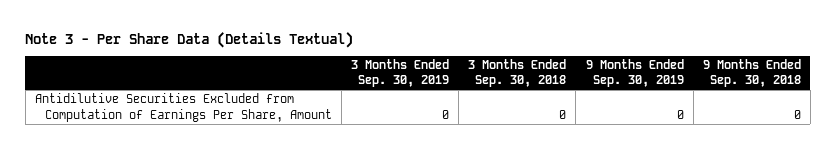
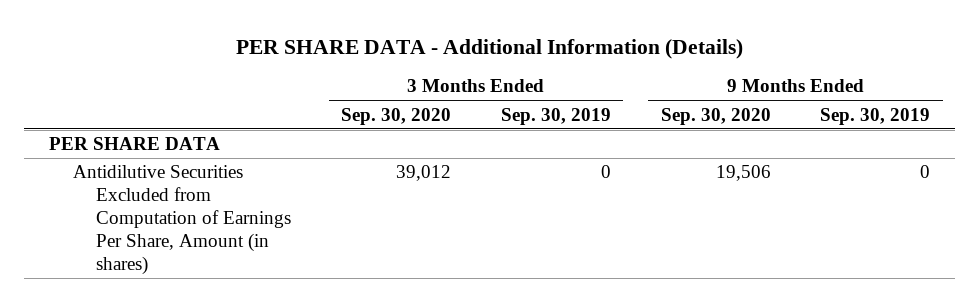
[25,31,354,48] Note 3 - Per Share Data (Details Textual) -> [235,38,743,59] PER SHARE DATA - Additional Information (Details)
[468,58,567,88] 3 Months Ended Sep. 30, 2018 -> none
[702,58,801,88] 9 Months Ended Sep. 30, 2018 -> none
none -> [341,107,452,125] Sep. 30, 2020
none -> [660,107,771,125] Sep. 30, 2020
none -> [49,137,221,151] PER SHARE DATA
[34,93,332,122] Antidilutive Securities Excluded from Computation of Earnings Per Share, Amount -> [72,165,292,275] Antidilutive Securities Excluded from Computation of Earnings Per Share, Amount (in shares)

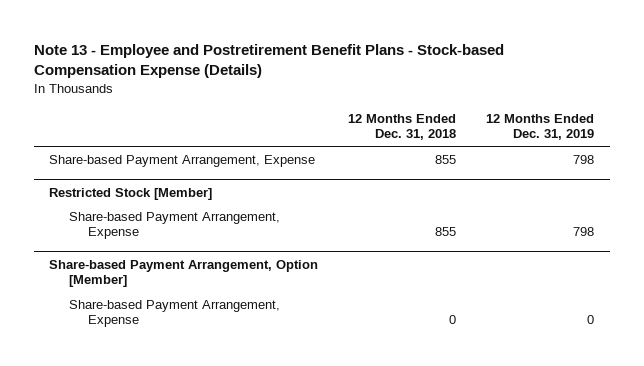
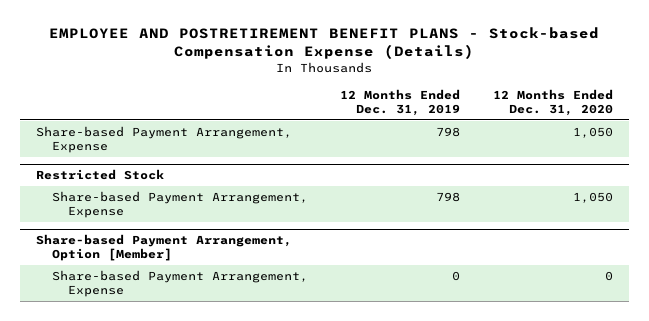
[34,43,505,79] Note 13 - Employee and Postretirement Benefit Plans - Stock-based Compensation Expense (Details) -> [49,26,600,60] EMPLOYEE AND POSTRETIREMENT BENEFIT PLANS - Stock-based Compensation Expense (Details)
[348,113,457,141] 12 Months Ended Dec. 31, 2018 -> none
none -> [492,88,613,116] 12 Months Ended Dec. 31, 2020
[49,187,213,200] Restricted Stock [Member] -> [35,169,164,181] Restricted Stock

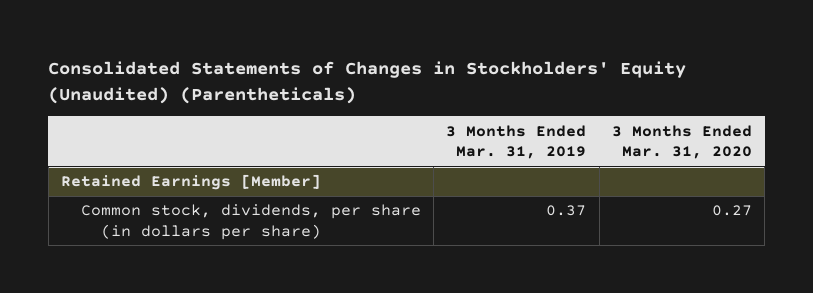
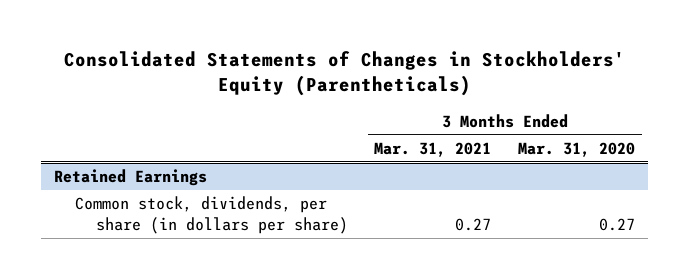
[48,61,687,104] Consolidated Statements of Changes in Stockholders' Equity (Unaudited) (Parentheticals) -> [63,51,625,97] Consolidated Statements of Changes in Stockholders' Equity (Parentheticals)
[446,124,587,160] 3 Months Ended Mar. 31, 2019 -> none
none -> [374,141,492,157] Mar. 31, 2021
[61,174,322,191] Retained Earnings [Member] -> [54,169,208,187] Retained Earnings

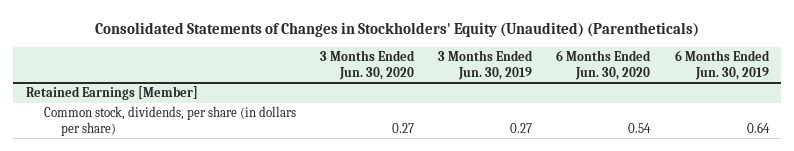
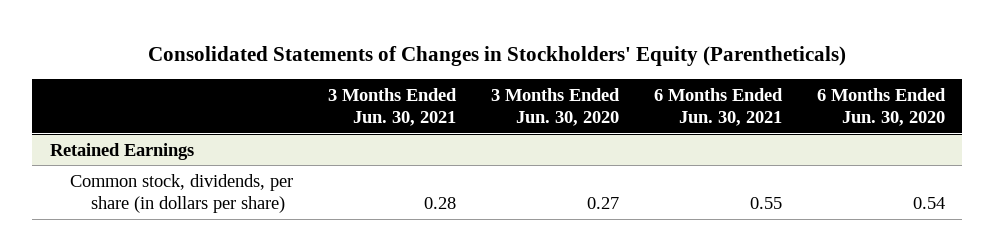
[95,21,700,37] Consolidated Statements of Changes in Stockholders' Equity (Unaudited) (Parentheticals) -> [148,45,847,66] Consolidated Statements of Changes in Stockholders' Equity (Parentheticals)
[438,50,534,80] 3 Months Ended Jun. 30, 2019 -> none
[674,50,770,80] 6 Months Ended Jun. 30, 2019 -> none
none -> [328,87,458,127] 3 Months Ended Jun. 30, 2021
none -> [653,87,783,127] 6 Months Ended Jun. 30, 2021
[25,86,198,101] Retained Earnings [Member] -> [49,142,194,160] Retained Earnings

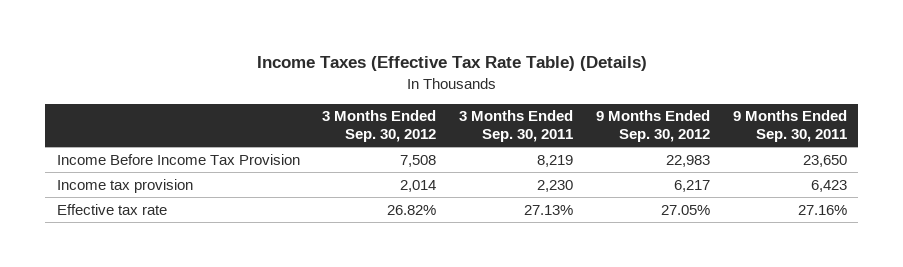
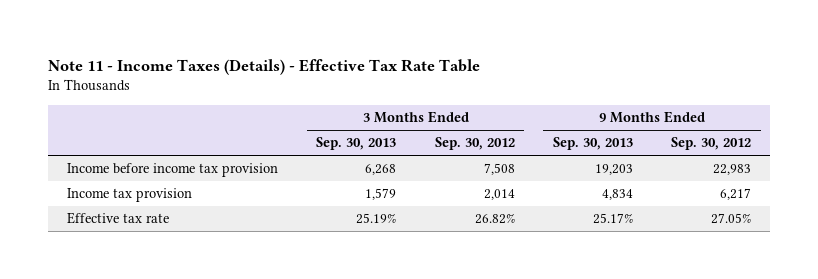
[256,56,647,72] Income Taxes (Effective Tax Rate Table) (Details) -> [48,58,481,75] Note 11 - Income Taxes (Details) - Effective Tax Rate Table
[459,110,574,143] 3 Months Ended Sep. 30, 2011 -> none
[732,110,847,143] 9 Months Ended Sep. 30, 2011 -> none
none -> [316,137,397,151] Sep. 30, 2013
none -> [552,137,633,151] Sep. 30, 2013
[56,153,300,165] Income Before Income Tax Provision -> [67,163,279,178] Income before income tax provision

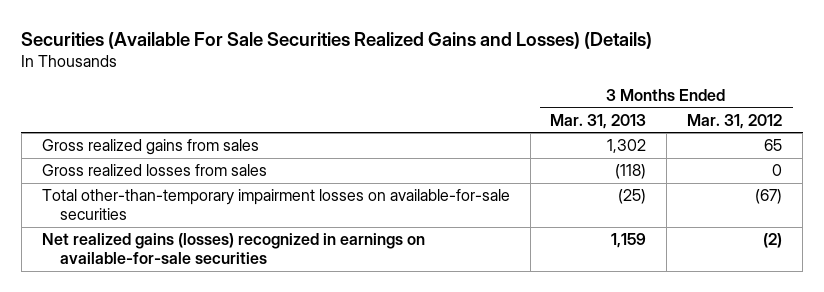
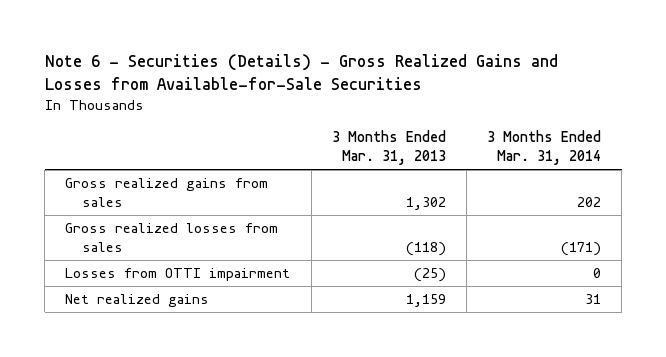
[21,31,653,49] Securities (Available For Sale Securities Realized Gains and Losses) (Details) -> [44,54,558,90] Note 6 - Securities (Details) - Gross Realized Gains and Losses from Available-for-Sale Securities
[687,113,783,129] Mar. 31, 2012 -> none
none -> [487,130,602,166] 3 Months Ended Mar. 31, 2014
[41,189,510,221] Total other-than-temporary impairment losses on available-for-sale securities -> [65,268,291,282] Losses from OTTI impairment
[41,233,425,265] Net realized gains (losses) recognized in earnings on available-for-sale securities -> [65,294,210,308] Net realized gains

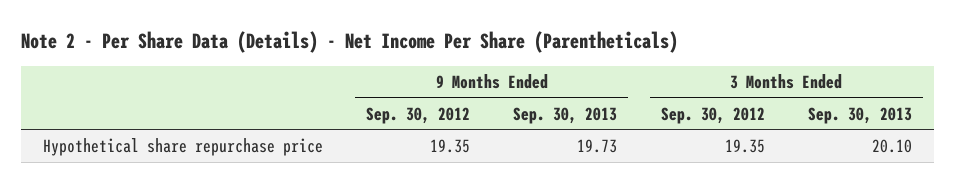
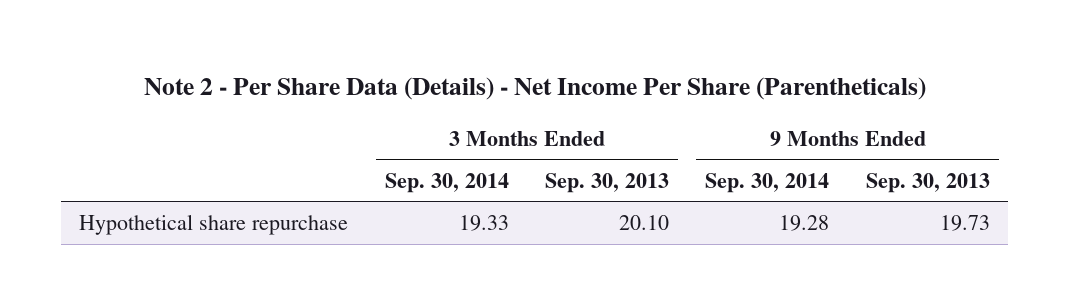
[365,106,470,124] Sep. 30, 2012 -> none
[660,106,765,124] Sep. 30, 2012 -> none
none -> [384,172,509,193] Sep. 30, 2014
none -> [705,172,830,193] Sep. 30, 2014
[42,137,323,156] Hypothetical share repurchase price -> [79,214,349,236] Hypothetical share repurchase

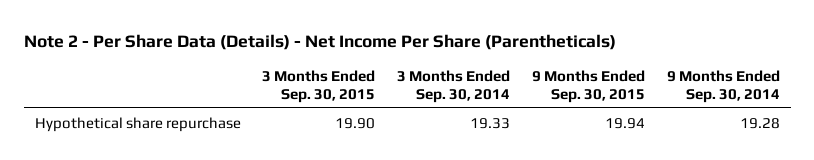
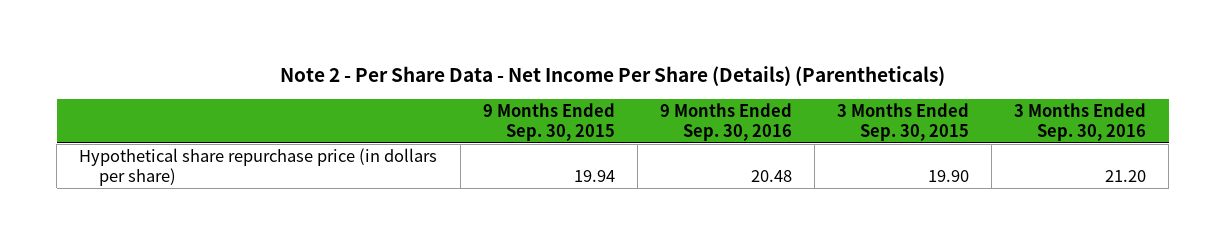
[23,34,616,51] Note 2 - Per Share Data (Details) - Net Income Per Share (Parentheticals) -> [279,66,945,87] Note 2 - Per Share Data - Net Income Per Share (Details) (Parentheticals)
[397,69,511,104] 3 Months Ended Sep. 30, 2014 -> none
[666,69,780,104] 9 Months Ended Sep. 30, 2014 -> none
none -> [659,102,792,141] 9 Months Ended Sep. 30, 2016
none -> [1014,102,1147,141] 3 Months Ended Sep. 30, 2016
[34,116,241,132] Hypothetical share repurchase -> [79,148,438,187] Hypothetical share repurchase price (in dollars per share)

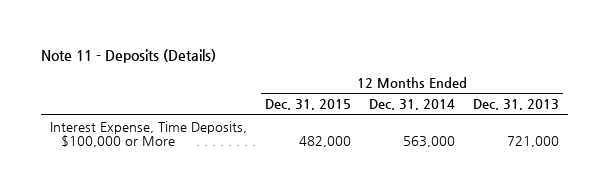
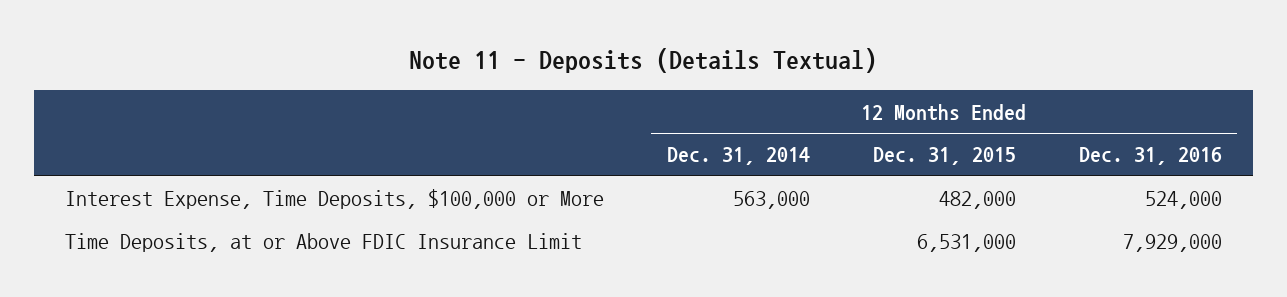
[41,49,217,64] Note 11 - Deposits (Details) -> [409,48,878,74] Note 11 - Deposits (Details Textual)
[472,99,559,111] Dec. 31, 2013 -> none
none -> [1078,147,1222,166] Dec. 31, 2016
none -> [65,233,583,253] Time Deposits, at or Above FDIC Insurance Limit

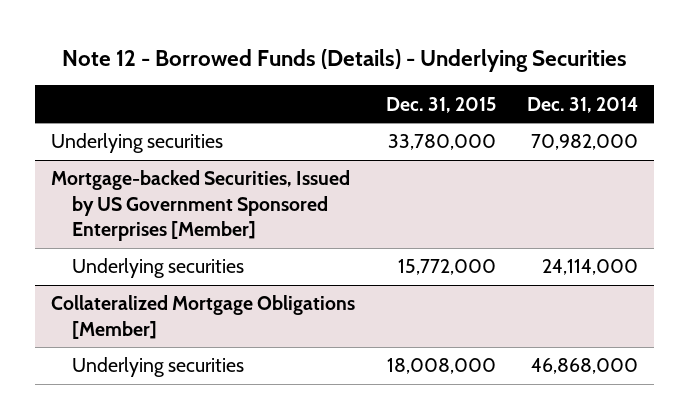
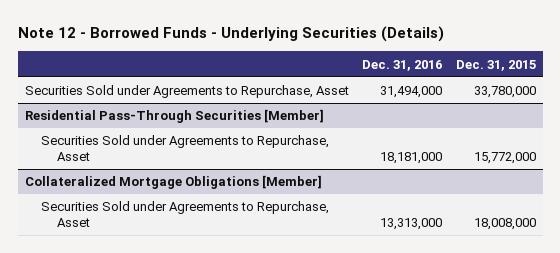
[62,48,628,72] Note 12 - Borrowed Funds (Details) - Underlying Securities -> [17,26,444,43] Note 12 - Borrowed Funds - Underlying Securities (Details)
[527,96,639,113] Dec. 31, 2014 -> none
none -> [362,59,443,71] Dec. 31, 2016
[50,170,350,242] Mortgage-backed Securities, Issued by US Government Sponsored Enterprises [Member] -> none
[50,133,223,154] Underlying securities -> [24,85,349,99] Securities Sold under Agreements to Repurchase, Asset
none -> [24,109,324,124] Residential Pass-Through Securities [Member]
[72,258,245,279] Underlying securities -> [40,135,329,162] Securities Sold under Agreements to Repurchase, Asset
[72,357,245,378] Underlying securities -> [40,201,329,228] Securities Sold under Agreements to Repurchase, Asset

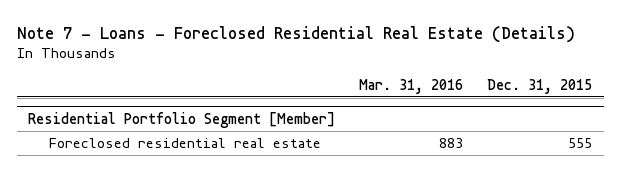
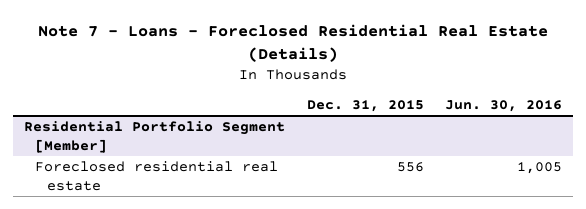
[359,78,464,94] Mar. 31, 2016 -> none
none -> [445,99,563,112] Jun. 30, 2016
[567,138,592,149] 555 -> [396,162,424,173] 556

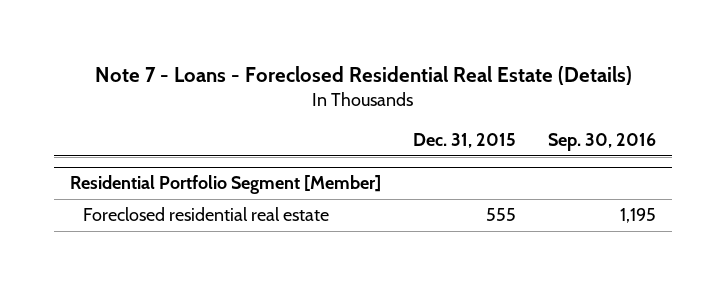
[445,99,563,112] Jun. 30, 2016 -> none
none -> [548,132,657,151] Sep. 30, 2016
[396,162,424,173] 556 -> [486,208,517,222] 555

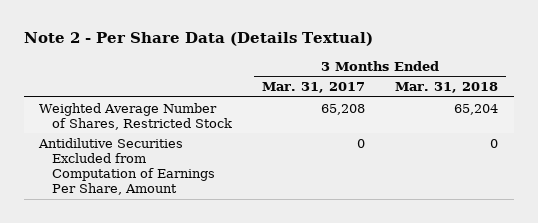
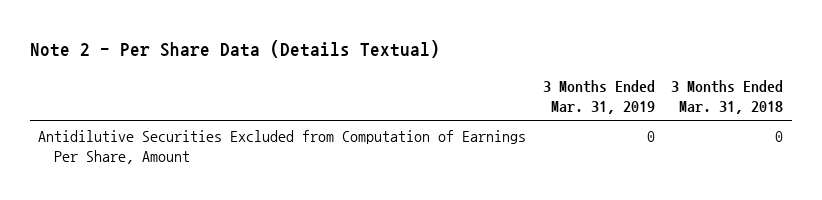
[261,81,365,93] Mar. 31, 2017 -> none
none -> [542,79,655,114] 3 Months Ended Mar. 31, 2019
[39,102,232,130] Weighted Average Number of Shares, Restricted Stock -> none

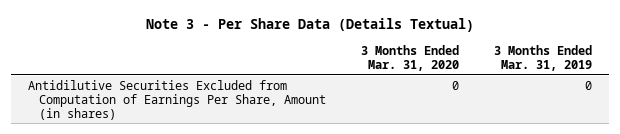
[30,40,441,59] Note 2 - Per Share Data (Details Textual) -> [146,18,475,33] Note 3 - Per Share Data (Details Textual)
[671,79,784,114] 3 Months Ended Mar. 31, 2018 -> none
none -> [360,45,459,72] 3 Months Ended Mar. 31, 2020
[38,129,527,164] Antidilutive Securities Excluded from Computation of Earnings Per Share, Amount -> [28,80,326,120] Antidilutive Securities Excluded from Computation of Earnings Per Share, Amount (in shares)

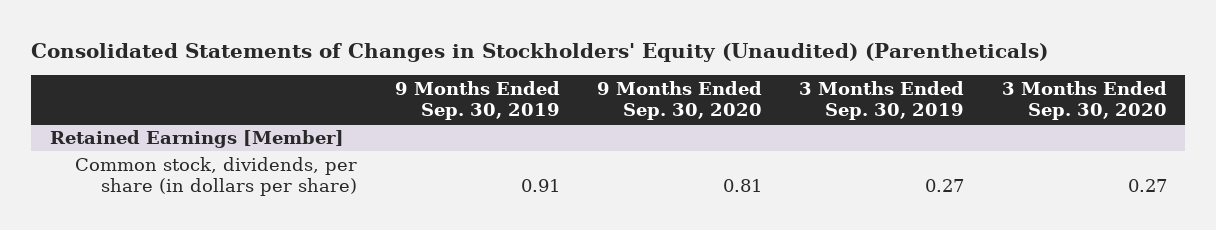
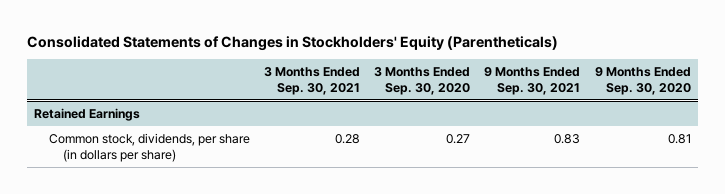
[30,42,1048,62] Consolidated Statements of Changes in Stockholders' Equity (Unaudited) (Parentheticals) -> [27,35,559,51] Consolidated Statements of Changes in Stockholders' Equity (Parentheticals)
[394,80,560,121] 9 Months Ended Sep. 30, 2019 -> none
[799,80,965,121] 3 Months Ended Sep. 30, 2019 -> none
none -> [263,66,360,95] 3 Months Ended Sep. 30, 2021
none -> [484,66,581,95] 9 Months Ended Sep. 30, 2021
[49,129,344,148] Retained Earnings [Member] -> [34,107,141,121] Retained Earnings

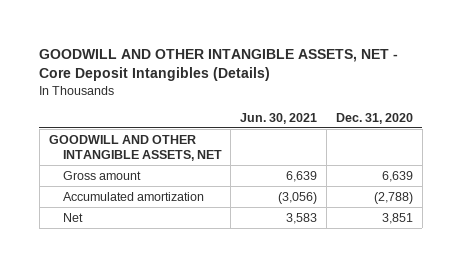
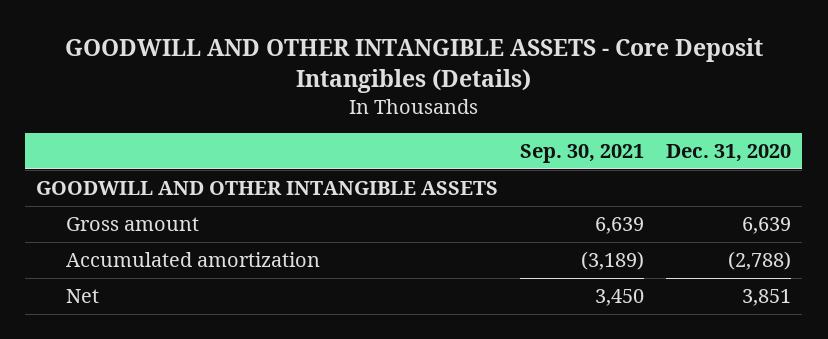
[39,48,399,81] GOODWILL AND OTHER INTANGIBLE ASSETS, NET - Core Deposit Intangibles (Details) -> [64,38,763,93] GOODWILL AND OTHER INTANGIBLE ASSETS - Core Deposit Intangibles (Details)
[240,112,318,124] Jun. 30, 2021 -> none
none -> [520,144,645,164] Sep. 30, 2021
[48,134,222,161] GOODWILL AND OTHER INTANGIBLE ASSETS, NET -> [36,180,499,195] GOODWILL AND OTHER INTANGIBLE ASSETS

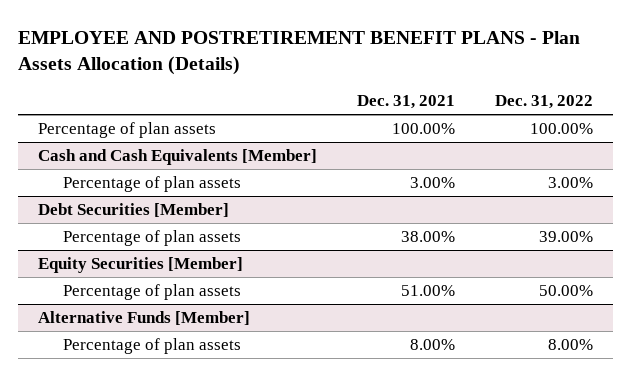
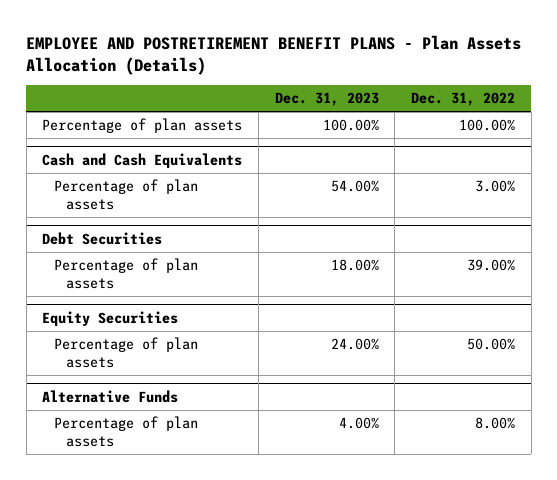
[357,95,456,110] Dec. 31, 2021 -> none
none -> [274,92,379,107] Dec. 31, 2023
[37,149,317,166] Cash and Cash Equivalents [Member] -> [42,152,243,168] Cash and Cash Equivalents
[37,203,229,218] Debt Securities [Member] -> [42,231,163,245] Debt Securities
[37,257,243,274] Equity Securities [Member] -> [42,310,179,326] Equity Securities
[37,311,250,326] Alternative Funds [Member] -> [42,389,179,403] Alternative Funds

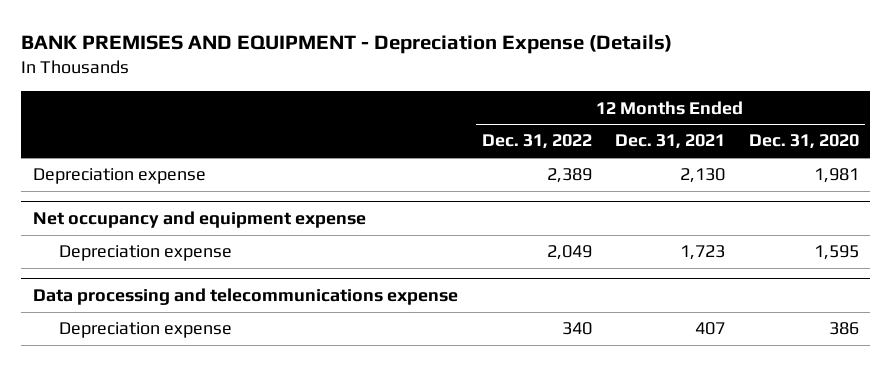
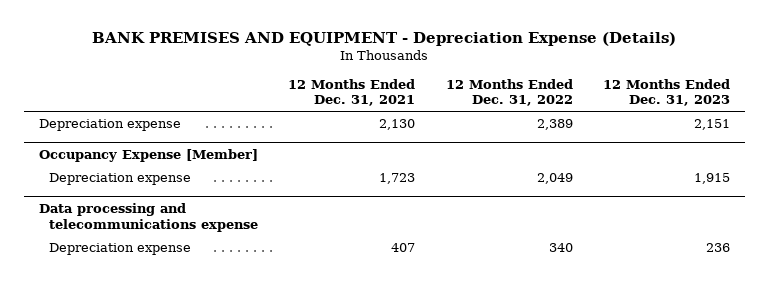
[748,134,859,150] Dec. 31, 2020 -> none
none -> [602,78,730,107] 12 Months Ended Dec. 31, 2023
[33,211,367,229] Net occupancy and equipment expense -> [38,149,258,163] Occupancy Expense [Member]

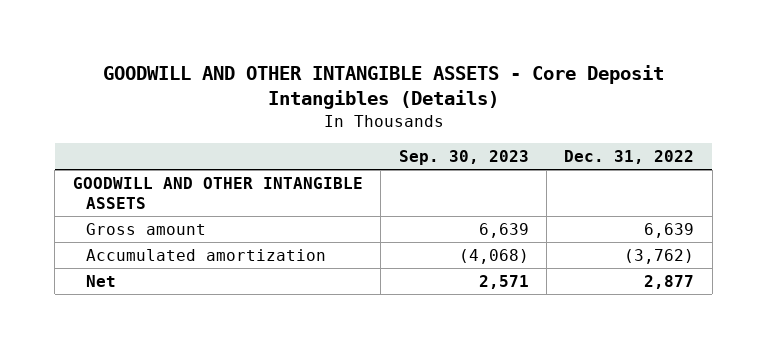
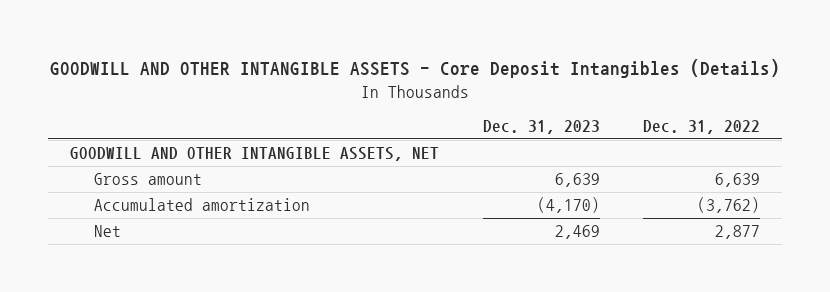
[398,149,529,165] Sep. 30, 2023 -> none
none -> [482,120,600,135] Dec. 31, 2023
[72,177,363,210] GOODWILL AND OTHER INTANGIBLE ASSETS -> [70,147,440,162] GOODWILL AND OTHER INTANGIBLE ASSETS, NET

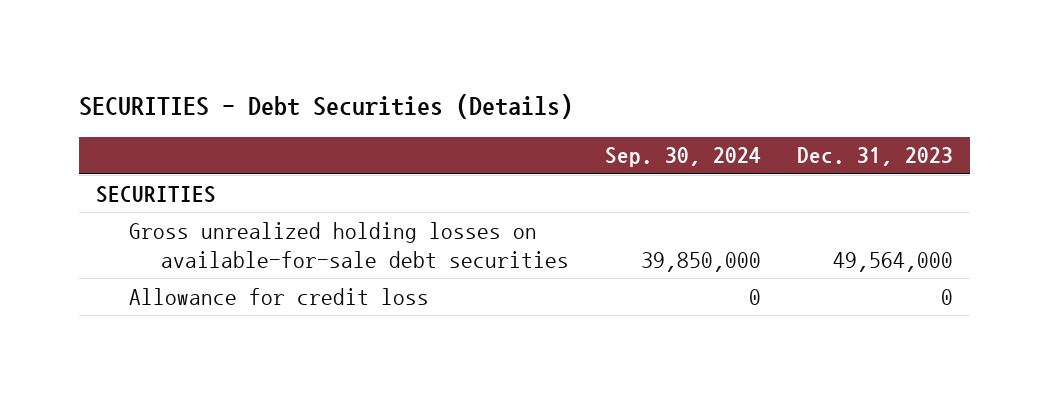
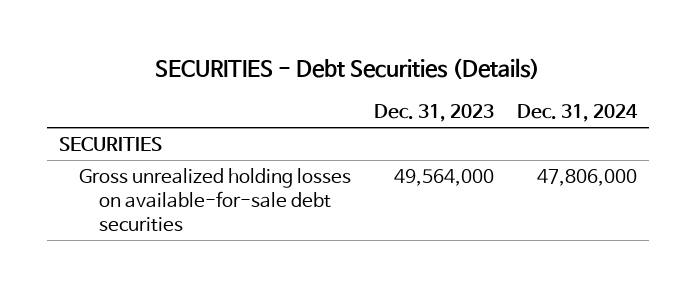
[604,147,761,168] Sep. 30, 2024 -> none
none -> [517,103,639,122] Dec. 31, 2024
[128,287,429,305] Allowance for credit loss -> none

